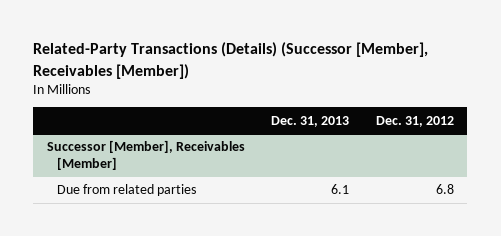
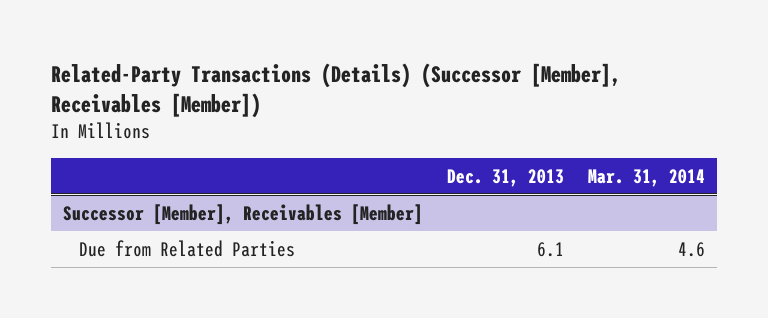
[375,115,454,127] Dec. 31, 2012 -> none
none -> [587,168,705,187] Mar. 31, 2014
[56,184,196,197] Due from related parties -> [79,239,296,257] Due from Related Parties

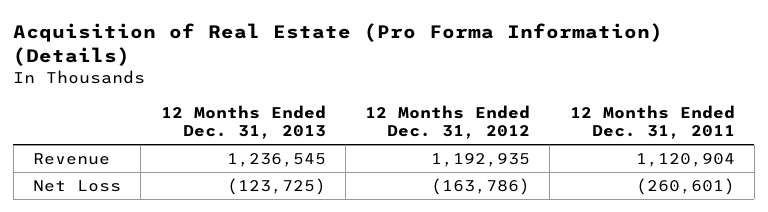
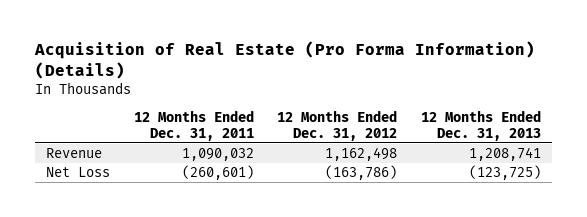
[226,152,326,167] 1,236,545 -> [468,147,541,162] 1,208,741
[431,152,531,167] 1,192,935 -> [325,147,398,162] 1,162,498
[635,152,735,167] 1,120,904 -> [181,148,254,162] 1,090,032

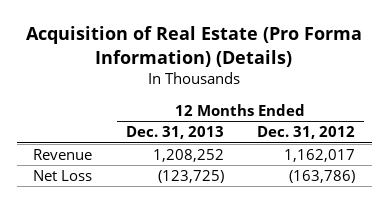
[133,109,254,141] 12 Months Ended Dec. 31, 2011 -> none
[325,147,398,162] 1,162,498 -> [284,149,356,163] 1,162,017
[468,147,541,162] 1,208,741 -> [152,149,224,163] 1,208,252

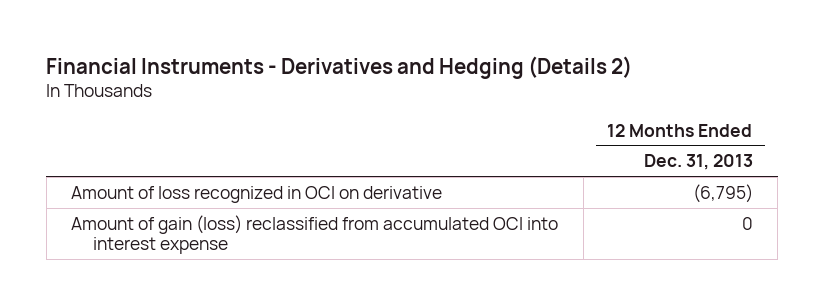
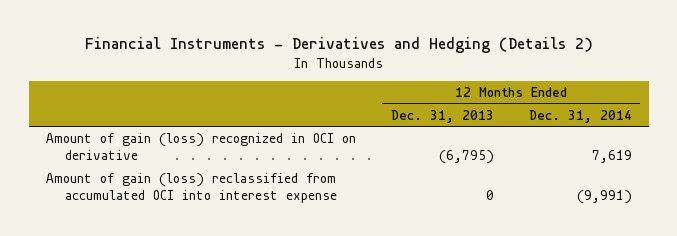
none -> [528,109,632,123] Dec. 31, 2014
[71,185,443,203] Amount of loss recognized in OCI on derivative -> [45,132,356,161] Amount of gain (loss) recognized in OCI on derivative

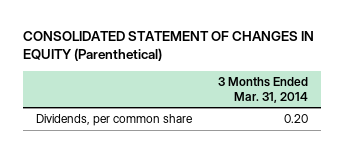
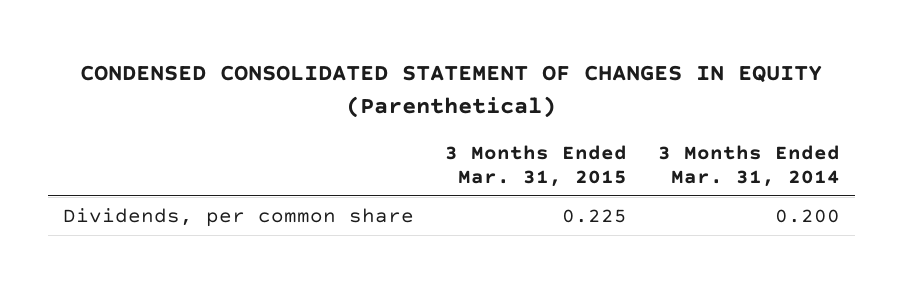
[22,31,314,62] CONSOLIDATED STATEMENT OF CHANGES IN EQUITY (Parenthetical) -> [80,65,823,118] CONDENSED CONSOLIDATED STATEMENT OF CHANGES IN EQUITY (Parenthetical)
none -> [444,144,627,187] 3 Months Ended Mar. 31, 2015
[284,114,309,124] 0.20 -> [774,209,840,224] 0.200

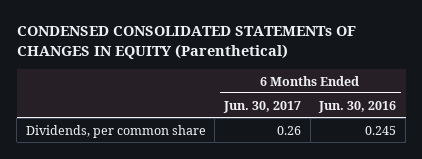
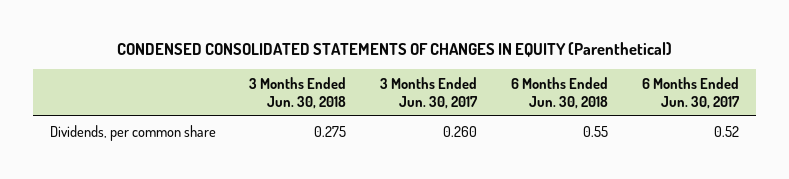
[16,26,356,60] CONDENSED CONSOLIDATED STATEMENTs OF CHANGES IN EQUITY (Parenthetical) -> [117,41,673,57] CONDENSED CONSOLIDATED STATEMENTS OF CHANGES IN EQUITY (Parenthetical)
[318,100,397,113] Jun. 30, 2016 -> none
none -> [249,77,347,109] 3 Months Ended Jun. 30, 2018
none -> [380,77,479,109] 3 Months Ended Jun. 30, 2017
none -> [511,77,609,109] 6 Months Ended Jun. 30, 2018
[277,125,302,135] 0.26 -> [714,125,740,137] 0.52

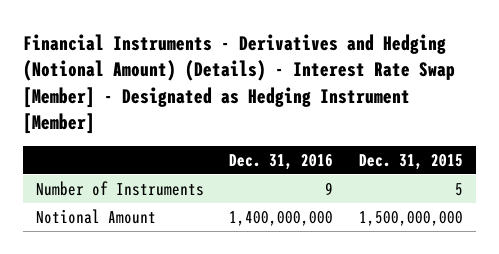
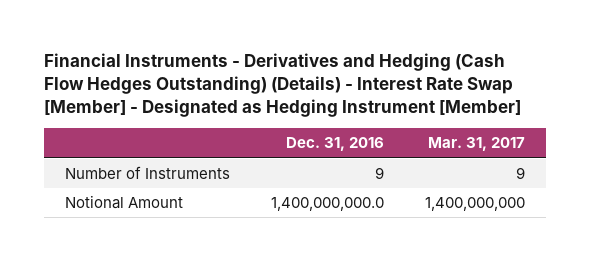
[23,33,456,135] Financial Instruments - Derivatives and Hedging (Notional Amount) (Details) - Interest Rate Swap [Member] - Designated as Hedging Instrument [Member] -> [43,53,521,118] Financial Instruments - Derivatives and Hedging (Cash Flow Hedges Outstanding) (Details) - Interest Rate Swap [Member] - Designated as Hedging Instrument [Member]
[358,153,463,170] Dec. 31, 2015 -> none
none -> [428,137,526,152] Mar. 31, 2017
[229,210,334,226] 1,400,000,000 -> [271,197,385,212] 1,400,000,000.0

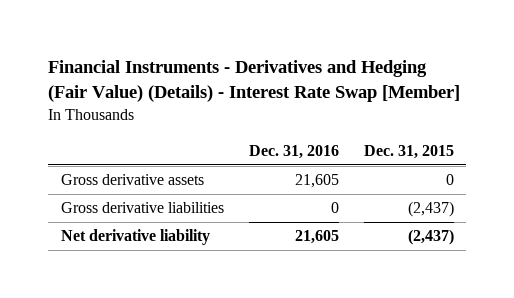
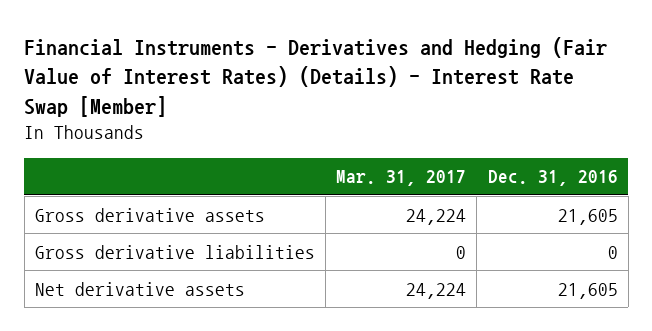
[48,60,461,103] Financial Instruments - Derivatives and Hedging (Fair Value) (Details) - Interest Rate Swap [Member] -> [24,36,608,117] Financial Instruments - Derivatives and Hedging (Fair Value of Interest Rates) (Details) - Interest Rate Swap [Member]
[363,144,454,159] Dec. 31, 2015 -> none
none -> [336,170,467,187] Mar. 31, 2017
[60,229,210,246] Net derivative liability -> [34,281,245,296] Net derivative assets

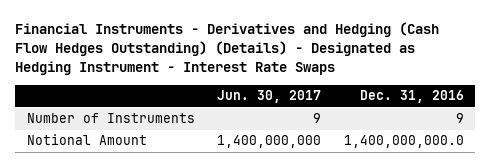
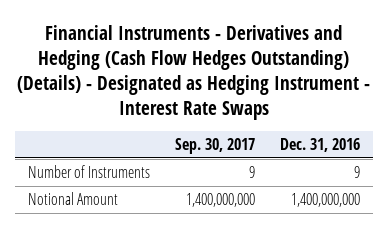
[217,90,322,104] Jun. 30, 2017 -> none
none -> [175,137,256,154] Sep. 30, 2017
[343,135,464,149] 1,400,000,000.0 -> [291,193,361,208] 1,400,000,000

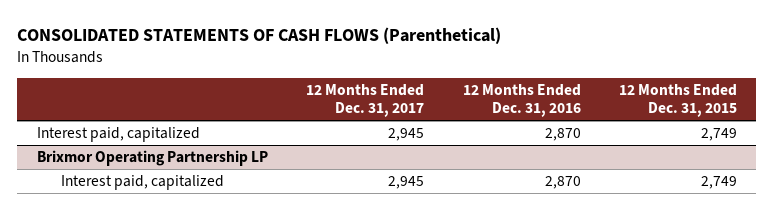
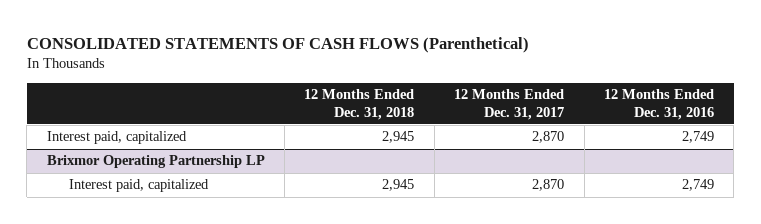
[619,83,738,118] 12 Months Ended Dec. 31, 2015 -> none
none -> [304,89,415,120] 12 Months Ended Dec. 31, 2018
[388,128,425,142] 2,945 -> [532,131,565,144] 2,870
[544,128,581,142] 2,870 -> [681,131,714,144] 2,749
[388,176,425,190] 2,945 -> [532,179,565,192] 2,870
[544,176,581,190] 2,870 -> [681,179,714,192] 2,749

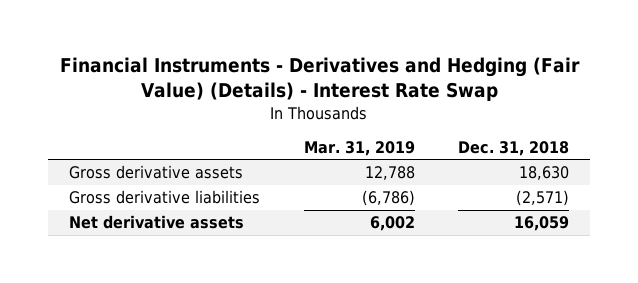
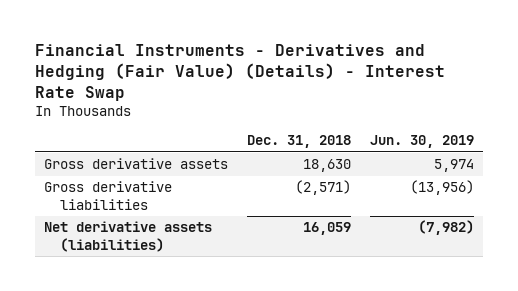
[303,140,415,156] Mar. 31, 2019 -> none
none -> [369,135,474,149] Jun. 30, 2019
[69,215,245,230] Net derivative assets -> [44,221,213,252] Net derivative assets (liabilities)

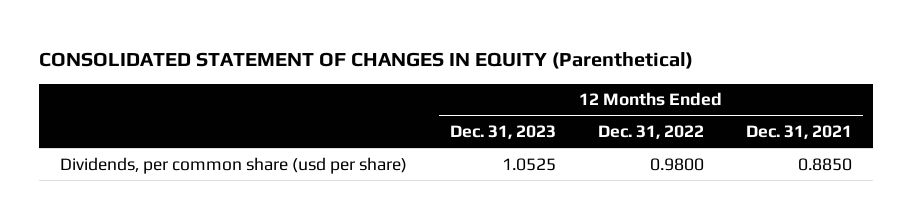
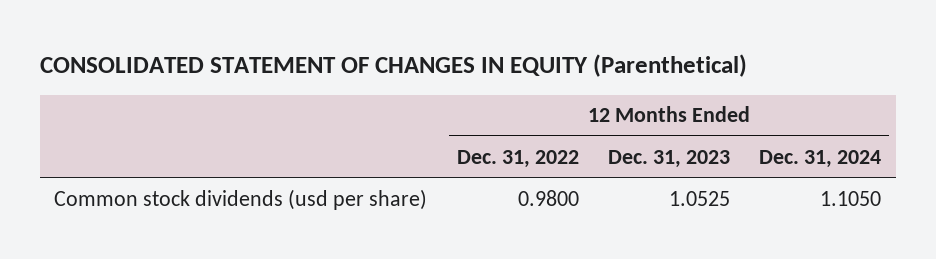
[746,125,853,140] Dec. 31, 2021 -> none
none -> [759,149,882,168] Dec. 31, 2024
[60,156,408,174] Dividends, per common share (usd per share) -> [54,188,428,210] Common stock dividends (usd per share)

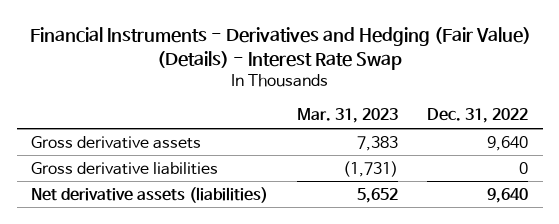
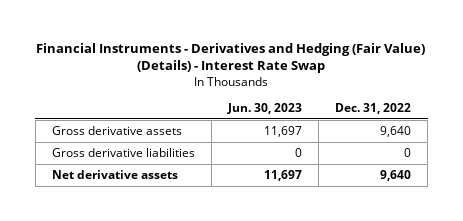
[297,108,399,124] Mar. 31, 2023 -> none
none -> [226,102,302,114] Jun. 30, 2023
[31,186,269,203] Net derivative assets (liabilities) -> [51,169,178,179] Net derivative assets

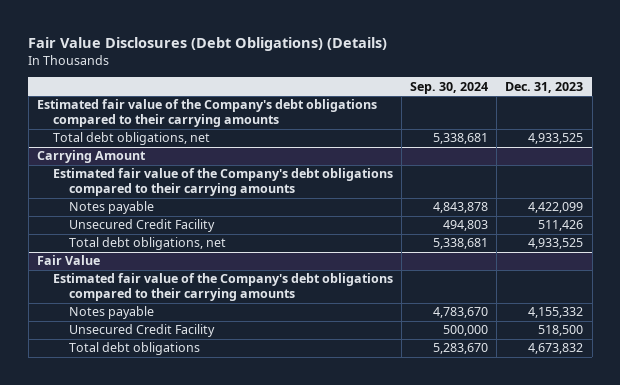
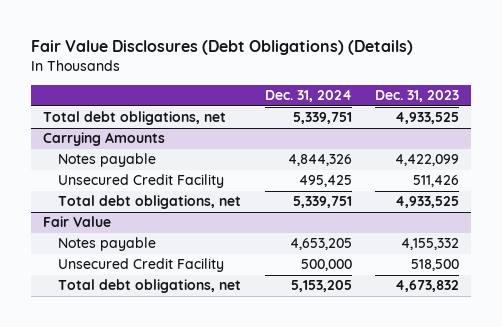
[410,81,489,94] Sep. 30, 2024 -> none
none -> [264,90,352,103] Dec. 31, 2024
[36,99,377,128] Estimated fair value of the Company's debt obligations compared to their carrying amounts -> none
[52,168,393,197] Estimated fair value of the Company's debt obligations compared to their carrying amounts -> none
[36,150,146,164] Carrying Amount -> [42,132,165,147] Carrying Amounts
[52,273,393,302] Estimated fair value of the Company's debt obligations compared to their carrying amounts -> none
[68,342,200,356] Total debt obligations -> [58,279,242,294] Total debt obligations, net

